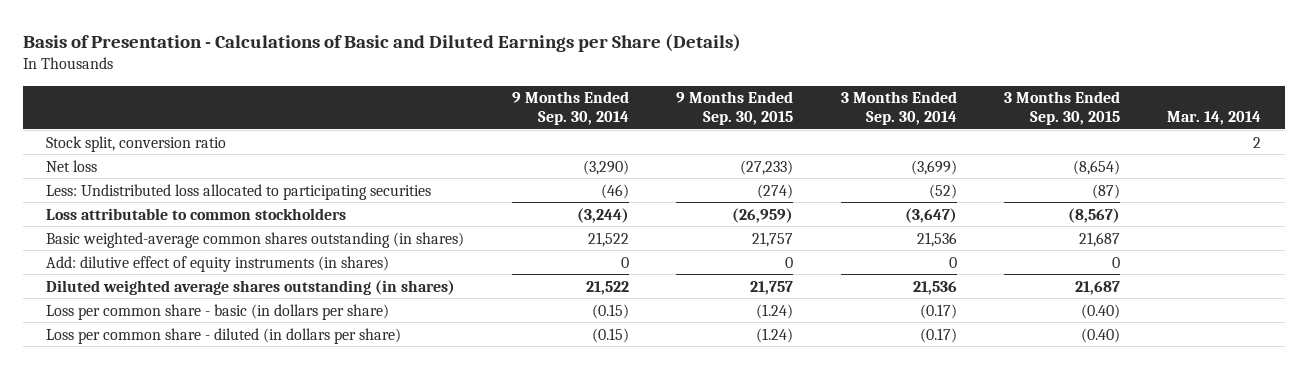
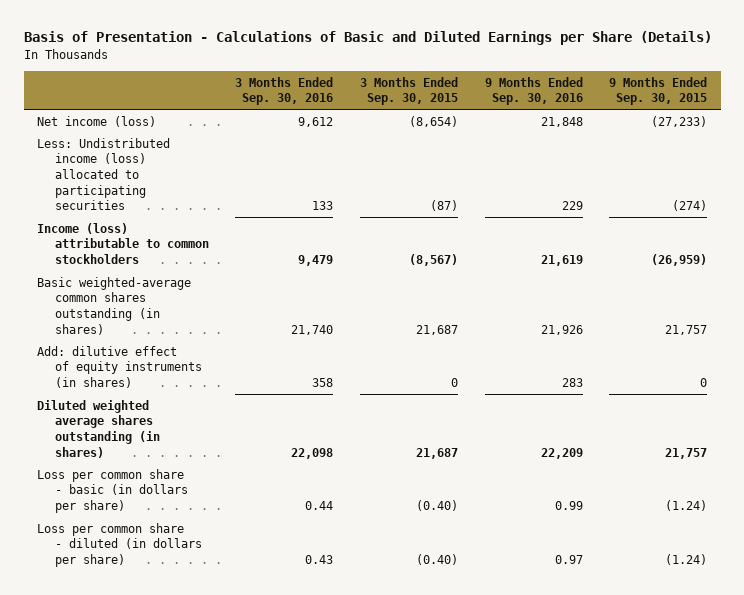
[511,91,629,126] 9 Months Ended Sep. 30, 2014 -> none
[840,91,957,126] 3 Months Ended Sep. 30, 2014 -> none
[1167,111,1262,126] Mar. 14, 2014 -> none
none -> [235,76,334,106] 3 Months Ended Sep. 30, 2016
none -> [484,76,583,106] 9 Months Ended Sep. 30, 2016
[46,135,227,152] Stock split, conversion ratio -> none
[46,159,98,172] Net loss -> [36,115,156,127] Net income (loss)
[46,183,432,200] Less: Undistributed loss allocated to participating securities -> [36,137,170,211] Less: Undistributed income (loss) allocated to participating securities
[46,207,347,220] Loss attributable to common stockholders -> [36,222,209,264] Income (loss) attributable to common stockholders

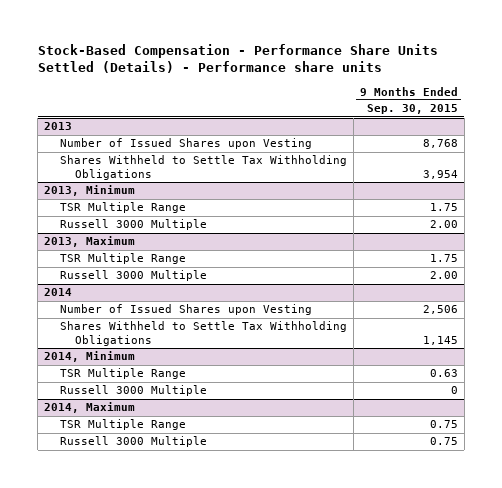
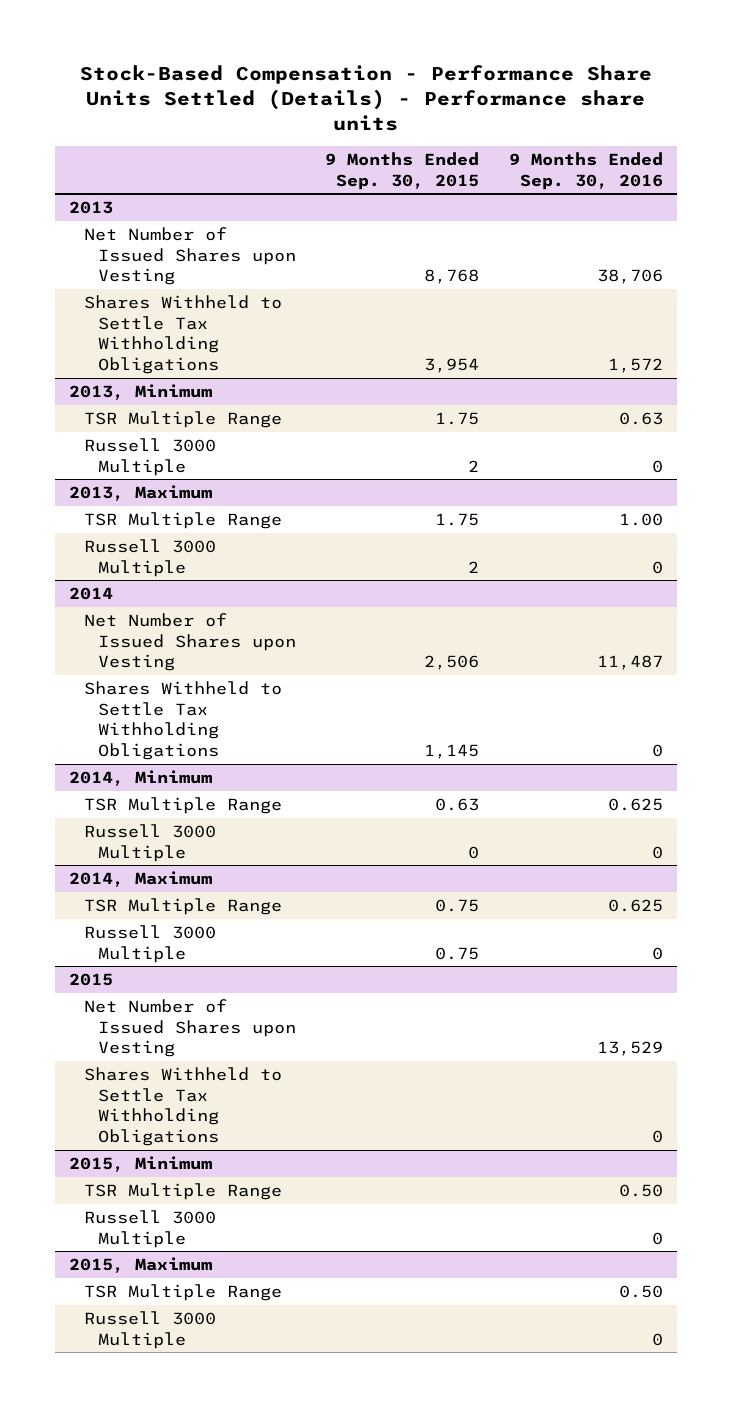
none -> [508,151,663,190] 9 Months Ended Sep. 30, 2016
[59,138,312,150] Number of Issued Shares upon Vesting -> [83,226,297,286] Net Number of Issued Shares upon Vesting
[429,220,458,229] 2.00 -> [468,459,480,472] 2
[429,271,458,280] 2.00 -> [468,560,480,573] 2
[59,304,312,316] Number of Issued Shares upon Vesting -> [83,612,297,672] Net Number of Issued Shares upon Vesting
none -> [69,972,114,986] 2015
none -> [83,998,297,1058] Net Number of Issued Shares upon Vesting
none -> [83,1066,282,1147] Shares Withheld to Settle Tax Withholding Obligations
none -> [69,1155,213,1172] 2015, Minimum
none -> [83,1182,282,1200] TSR Multiple Range
none -> [83,1209,216,1248] Russell 3000 Multiple
none -> [69,1256,213,1273] 2015, Maximum
none -> [83,1283,282,1301] TSR Multiple Range
none -> [83,1310,216,1349] Russell 3000 Multiple

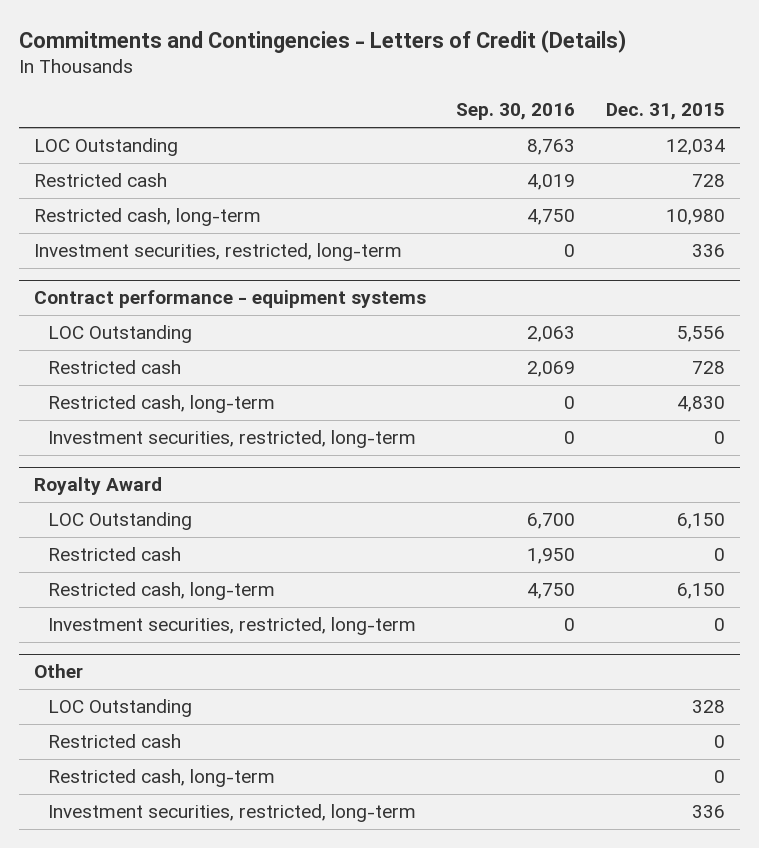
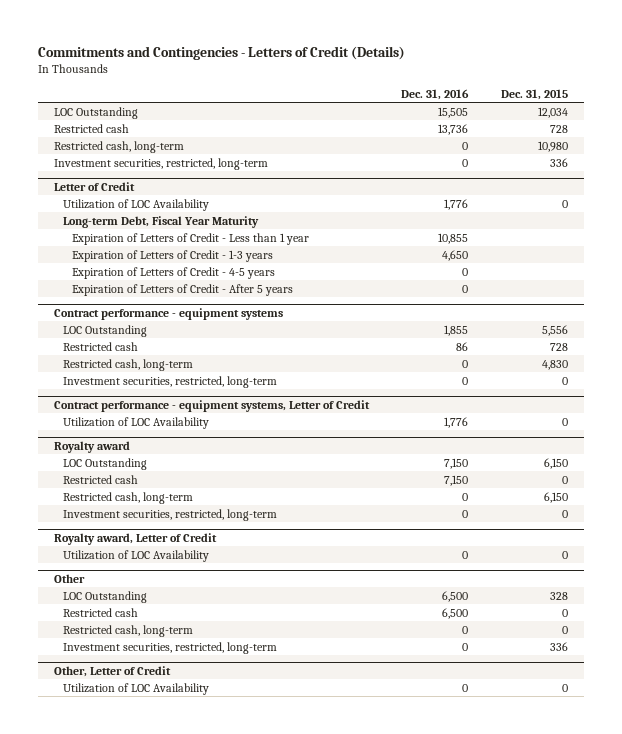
[456,103,576,121] Sep. 30, 2016 -> none
none -> [401,88,470,100] Dec. 31, 2016
none -> [53,181,135,191] Letter of Credit
none -> [62,198,209,211] Utilization of LOC Availability
none -> [62,215,259,228] Long-term Debt, Fiscal Year Maturity
none -> [71,232,309,245] Expiration of Letters of Credit - Less than 1 year
none -> [71,249,273,262] Expiration of Letters of Credit - 1-3 years
none -> [71,266,275,279] Expiration of Letters of Credit - 4-5 years
none -> [71,283,293,296] Expiration of Letters of Credit - After 5 years
none -> [53,399,370,412] Contract performance - equipment systems, Letter of Credit
none -> [62,416,209,429] Utilization of LOC Availability
[33,477,162,496] Royalty Award -> [53,440,130,453] Royalty award
none -> [53,532,217,545] Royalty award, Letter of Credit
none -> [62,549,209,562] Utilization of LOC Availability
none -> [53,665,171,677] Other, Letter of Credit
none -> [62,682,209,695] Utilization of LOC Availability

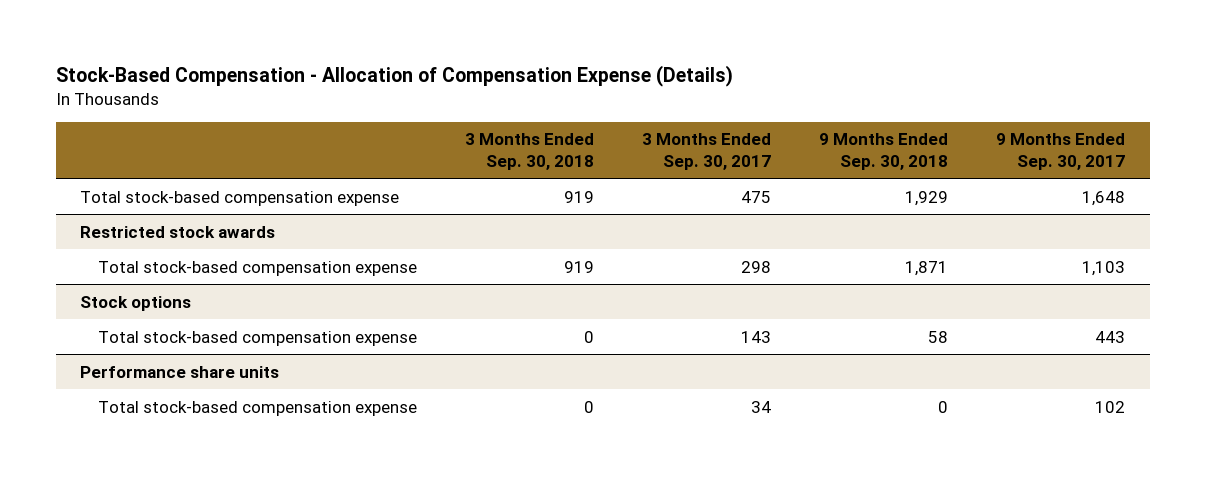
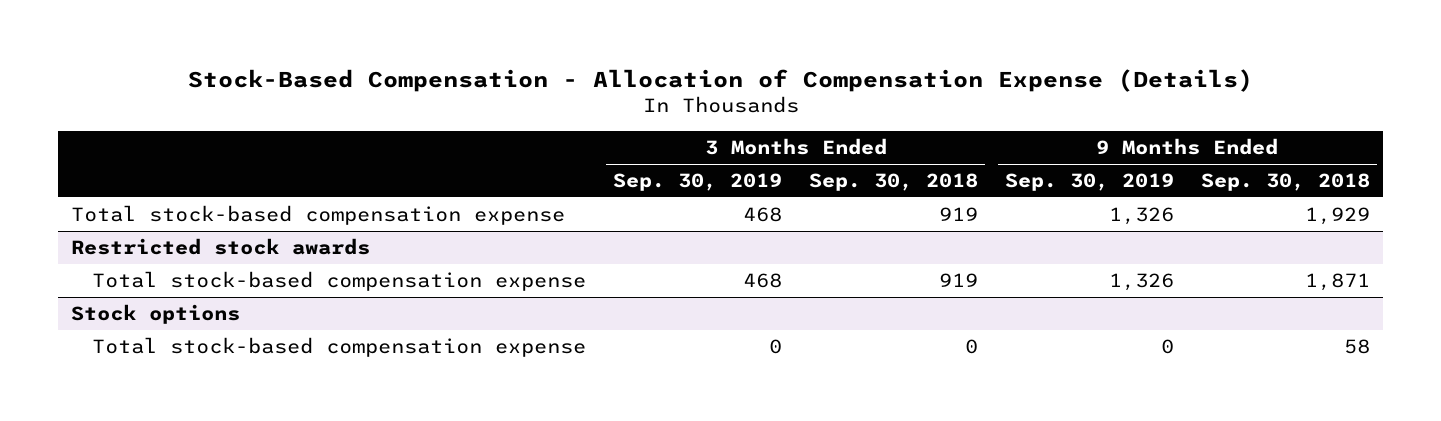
[642,133,772,170] 3 Months Ended Sep. 30, 2017 -> none
[996,133,1126,170] 9 Months Ended Sep. 30, 2017 -> none
none -> [613,172,783,191] Sep. 30, 2019
none -> [1005,172,1175,191] Sep. 30, 2019
[79,365,279,378] Performance share units -> none
[97,400,417,416] Total stock-based compensation expense -> none

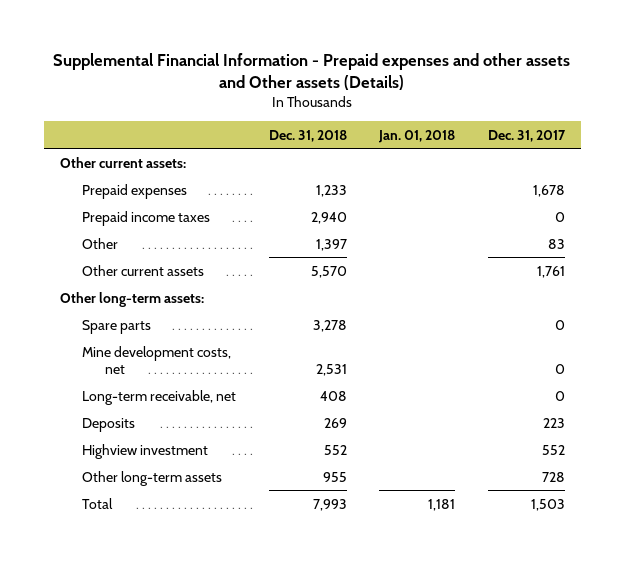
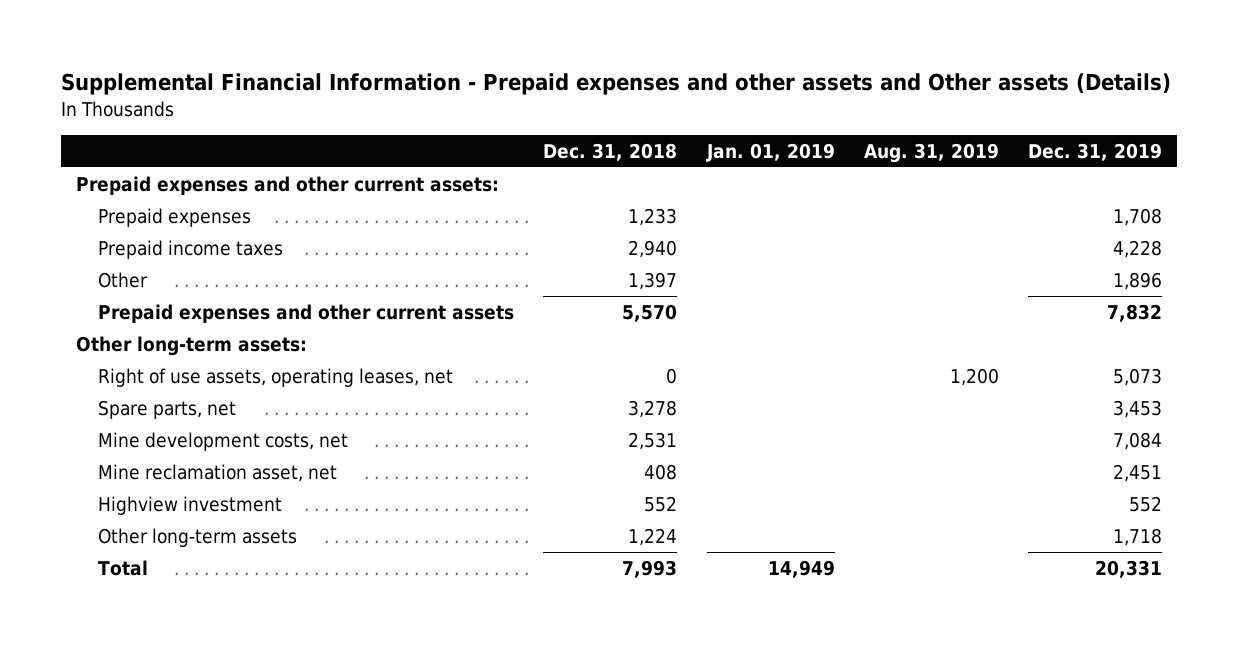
[378,129,456,143] Jan. 01, 2018 -> none
[487,129,566,142] Dec. 31, 2017 -> none
none -> [705,142,835,162] Jan. 01, 2019
none -> [864,142,1000,163] Aug. 31, 2019
none -> [1028,142,1163,161] Dec. 31, 2019
[59,156,186,168] Other current assets: -> [75,175,499,195] Prepaid expenses and other current assets:
[82,264,205,276] Other current assets -> [98,303,515,323] Prepaid expenses and other current assets
none -> [98,367,454,387] Right of use assets, operating leases, net
[82,319,152,334] Spare parts -> [98,399,237,419] Spare parts, net
[82,389,237,405] Long-term receivable, net -> none
[82,417,136,432] Deposits -> none
none -> [98,463,338,482] Mine reclamation asset, net
[322,471,347,482] 955 -> [628,527,678,546] 1,224

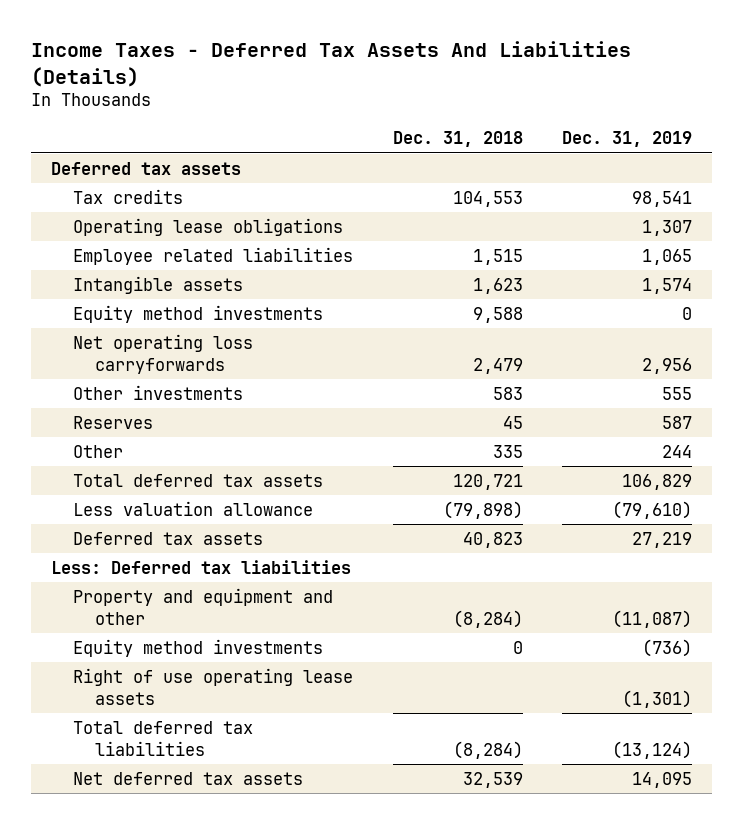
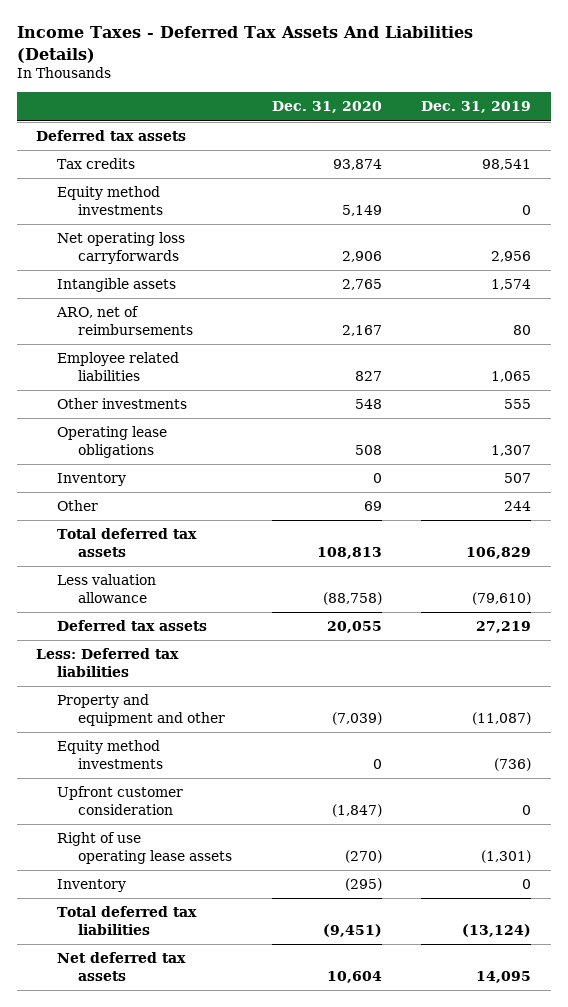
[392,131,523,148] Dec. 31, 2018 -> none
none -> [271,101,382,114] Dec. 31, 2020
[72,275,243,294] Intangible assets -> [57,278,177,293] Intangible assets
none -> [56,306,194,336] ARO, net of reimbursements
[72,246,353,265] Employee related liabilities -> [57,352,180,382] Employee related liabilities
[72,415,153,429] Reserves -> none
[72,217,343,236] Operating lease obligations -> [57,426,168,459] Operating lease obligations
none -> [57,473,127,487] Inventory
none -> [57,786,184,816] Upfront customer consideration
none -> [57,879,127,893] Inventory

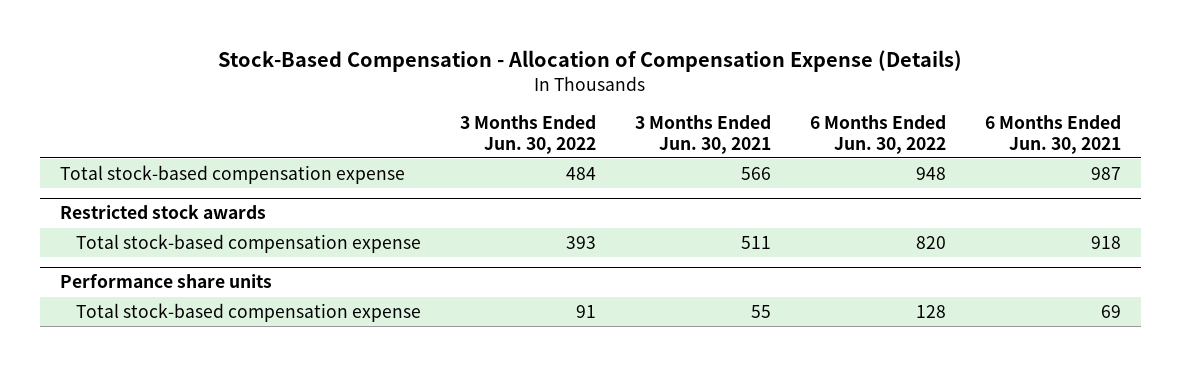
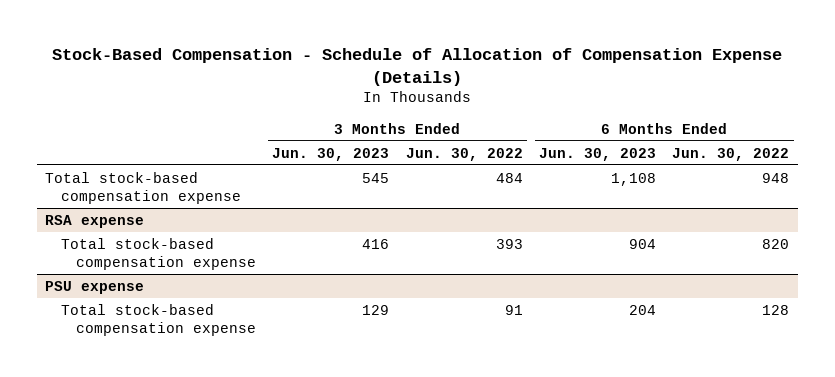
[218,50,963,73] Stock-Based Compensation - Allocation of Compensation Expense (Details) -> [52,47,783,86] Stock-Based Compensation - Schedule of Allocation of Compensation Expense (Details)
[635,115,772,154] 3 Months Ended Jun. 30, 2021 -> none
[985,115,1122,154] 6 Months Ended Jun. 30, 2021 -> none
none -> [272,147,390,161] Jun. 30, 2023
none -> [539,147,657,161] Jun. 30, 2023
[59,204,266,220] Restricted stock awards -> [45,214,145,228] RSA expense
[59,273,272,289] Performance share units -> [45,280,145,294] PSU expense

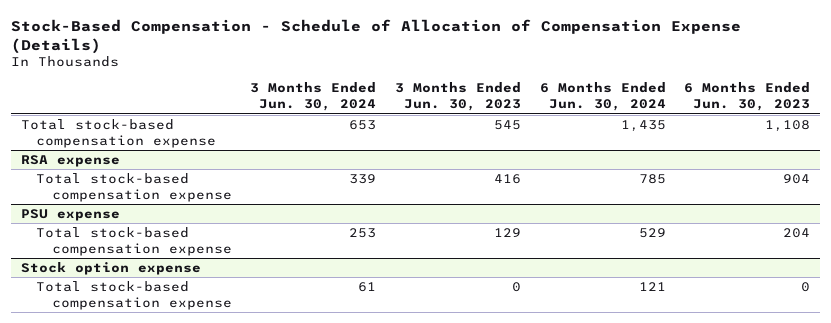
[405,147,523,161] Jun. 30, 2022 -> none
[672,147,790,161] Jun. 30, 2022 -> none
none -> [250,82,377,112] 3 Months Ended Jun. 30, 2024
none -> [539,82,666,112] 6 Months Ended Jun. 30, 2024
none -> [20,262,201,276] Stock option expense
none -> [36,281,232,310] Total stock-based compensation expense

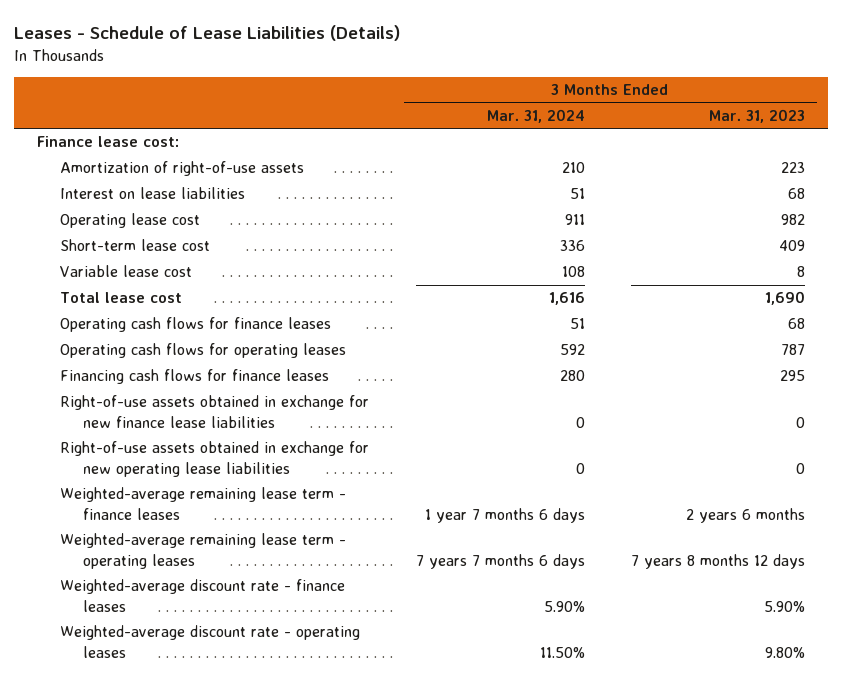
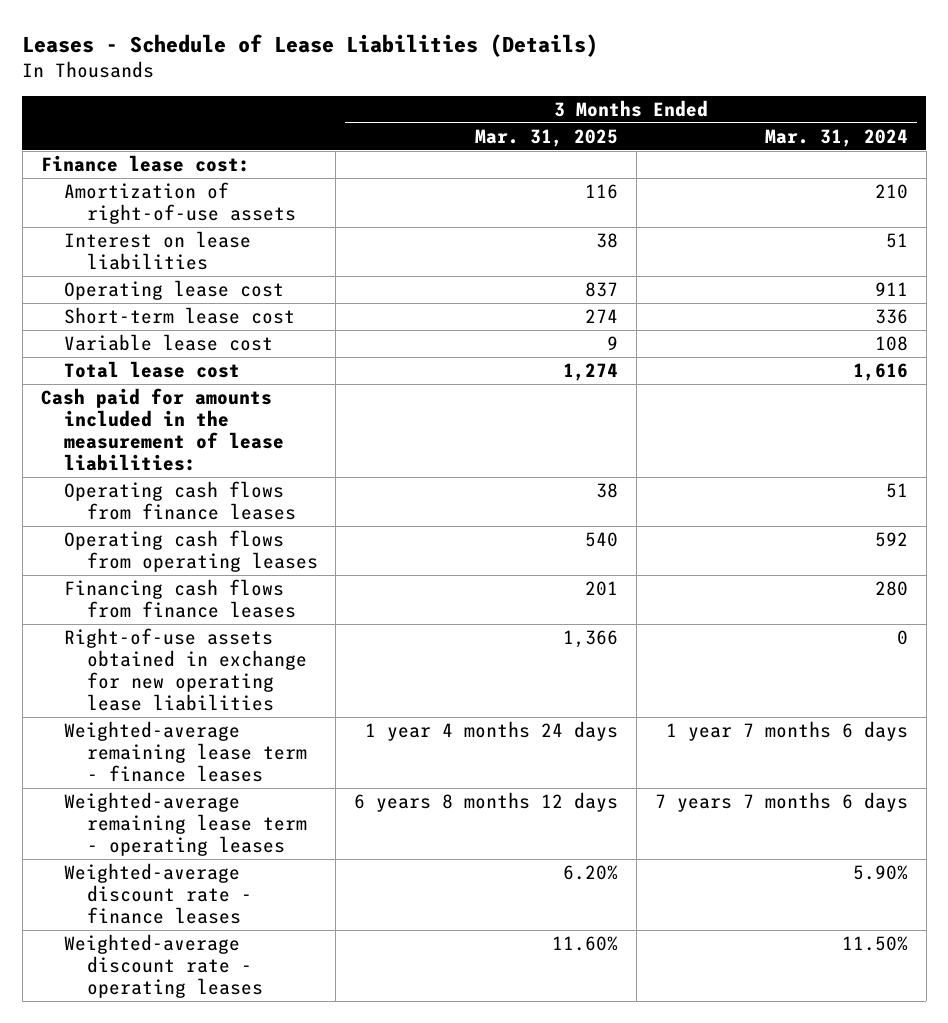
[708,108,805,123] Mar. 31, 2023 -> none
none -> [475,128,619,147] Mar. 31, 2025
[60,395,370,428] Right-of-use assets obtained in exchange for new finance lease liabilities -> none
none -> [40,388,284,471] Cash paid for amounts included in the measurement of lease liabilities:
[60,317,332,333] Operating cash flows for finance leases -> [63,481,296,520] Operating cash flows from finance leases
[60,343,347,359] Operating cash flows for operating leases -> [63,530,318,572] Operating cash flows from operating leases
[60,369,330,385] Financing cash flows for finance leases -> [63,579,296,618] Financing cash flows from finance leases

